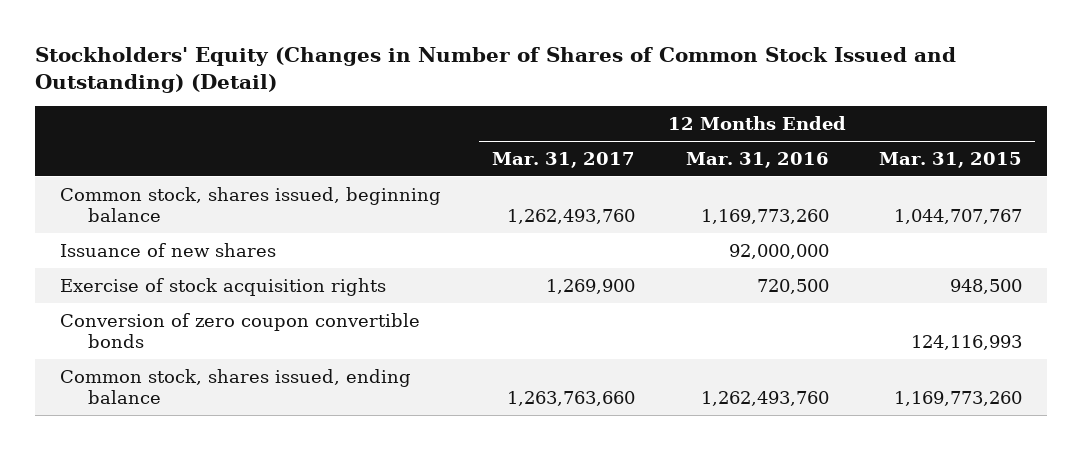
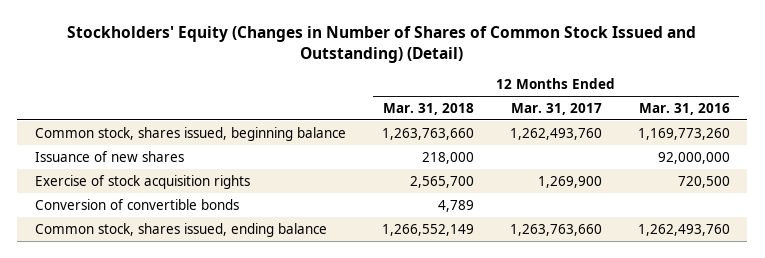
[879,151,1023,168] Mar. 31, 2015 -> none
none -> [382,102,474,115] Mar. 31, 2018
[60,312,421,348] Conversion of zero coupon convertible bonds -> [35,198,240,210] Conversion of convertible bonds

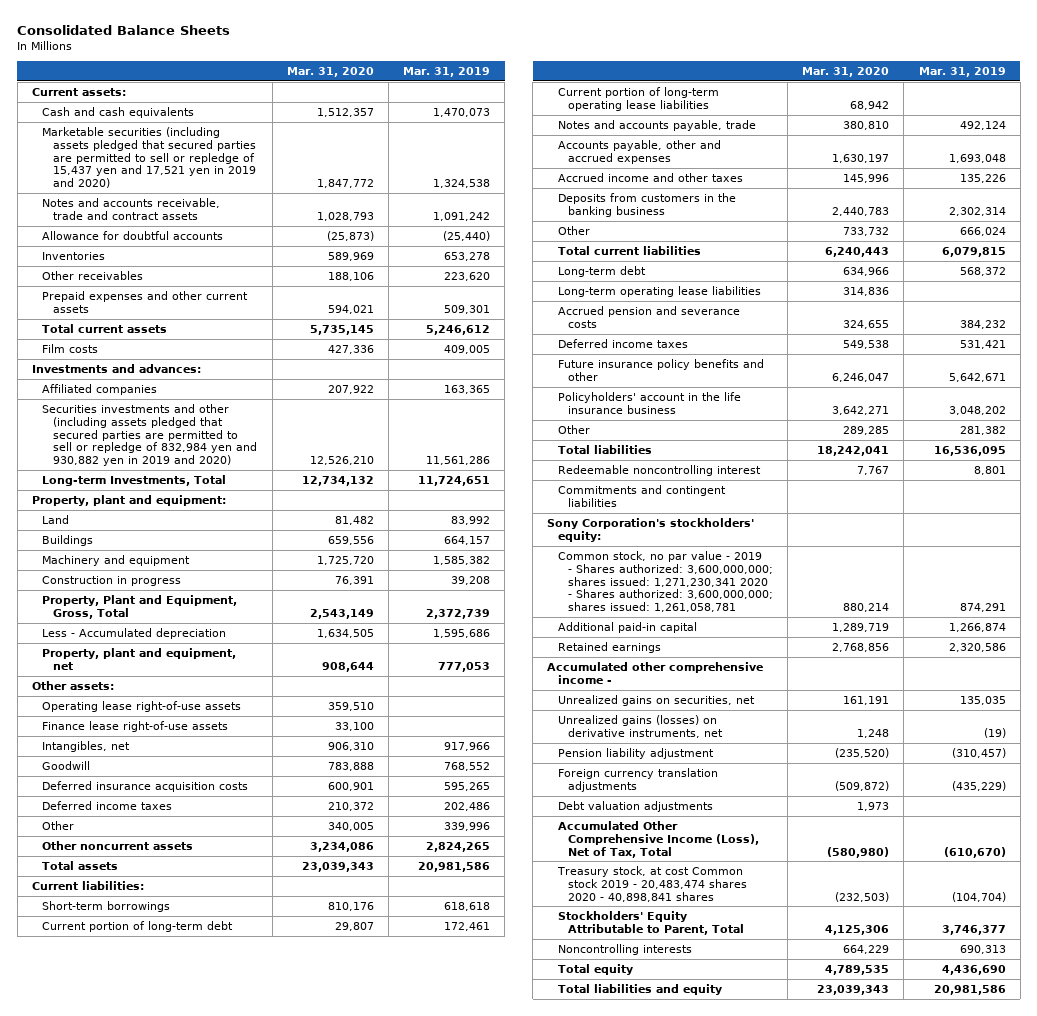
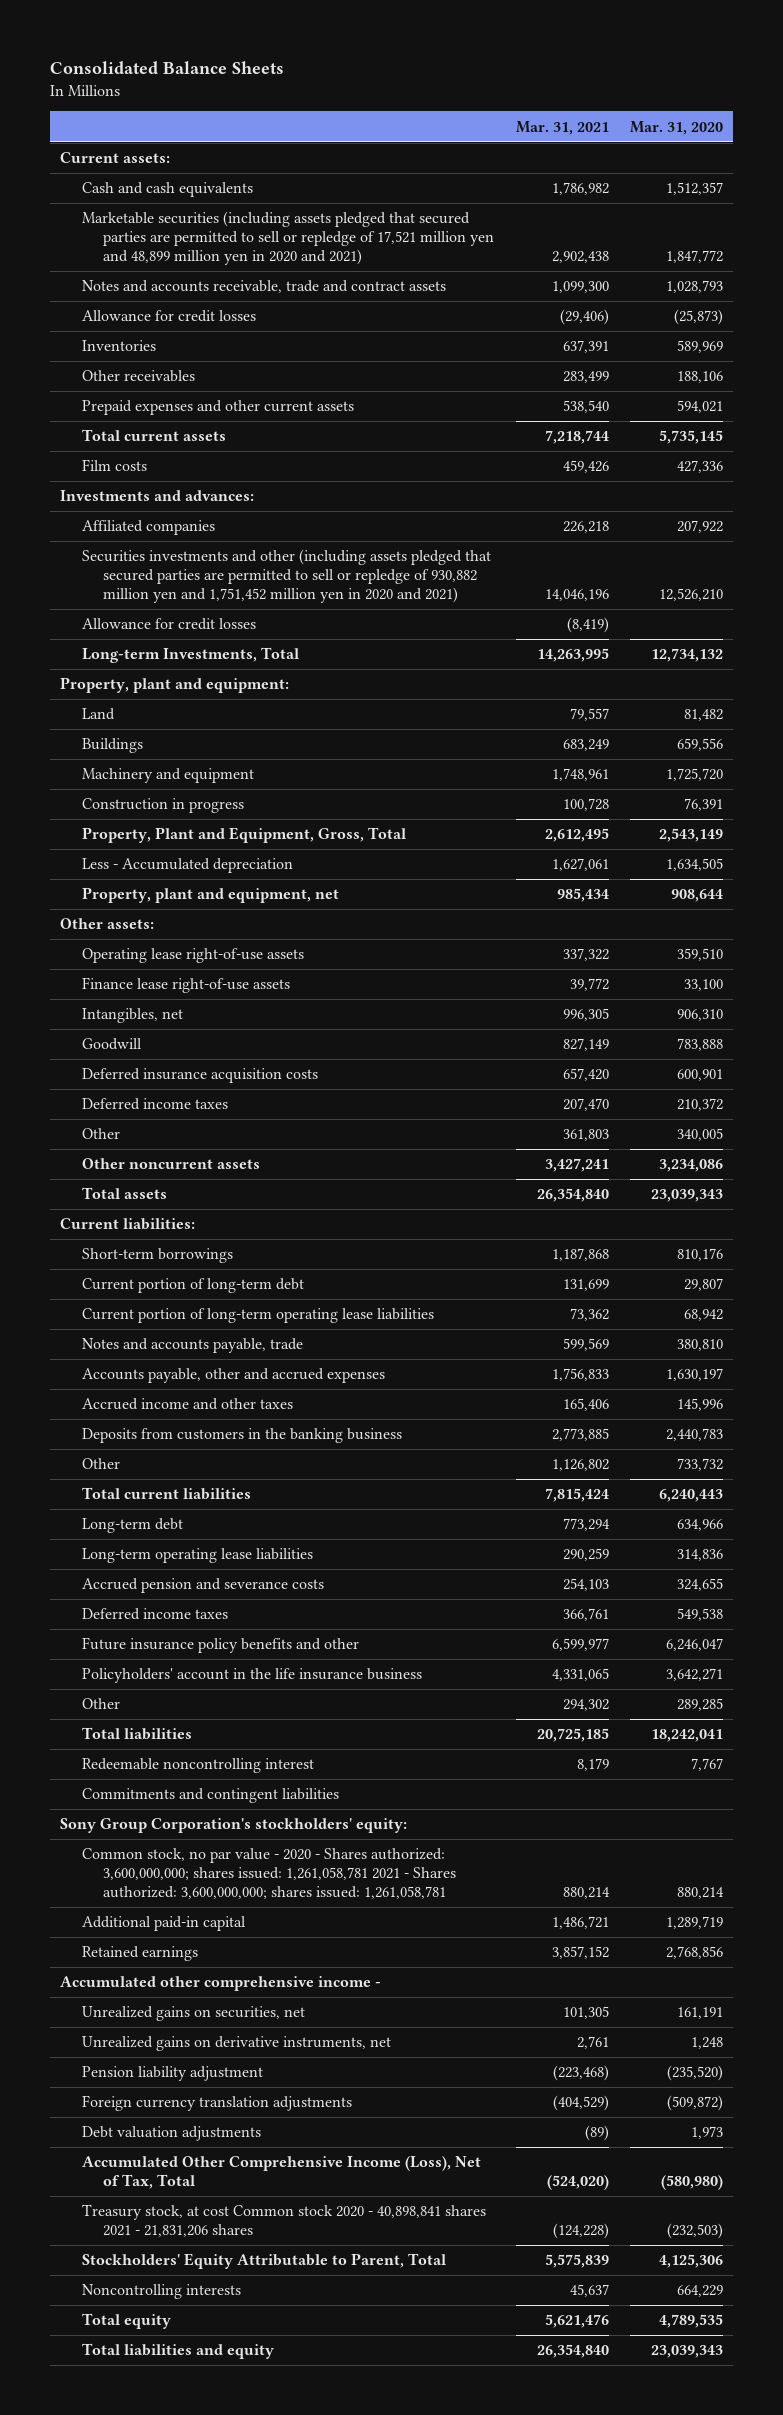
[403,66,491,77] Mar. 31, 2019 -> none
none -> [515,120,609,135] Mar. 31, 2021
[42,126,256,189] Marketable securities (including assets pledged that secured parties are permitted to sell or repledge of 15,437 yen and 17,521 yen in 2019 and 2020) -> [81,211,495,266] Marketable securities (including assets pledged that secured parties are permitted to sell or repledge of 17,521 million yen and 48,899 million yen in 2020 and 2021)
[42,230,224,240] Allowance for doubtful accounts -> [81,310,256,323] Allowance for credit losses
[42,403,257,467] Securities investments and other (including assets pledged that secured parties are permitted to sell or repledge of 832,984 yen and 930,882 yen in 2019 and 2020) -> [81,549,491,604] Securities investments and other (including assets pledged that secured parties are permitted to sell or repledge of 930,882 million yen and 1,751,452 million yen in 2020 and 2021)
none -> [81,618,256,631] Allowance for credit losses
[547,517,755,542] Sony Corporation's stockholders' equity: -> [60,1818,408,1834] Sony Group Corporation's stockholders' equity:
[557,550,774,613] Common stock, no par value - 2019 - Shares authorized: 3,600,000,000; shares issued: 1,271,230,341 2020 - Shares authorized: 3,600,000,000; shares issued: 1,261,058,781 -> [81,1848,457,1900] Common stock, no par value - 2020 - Shares authorized: 3,600,000,000; shares issued: 1,261,058,781 2021 - Shares authorized: 3,600,000,000; shares issued: 1,261,058,781
[557,714,724,738] Unrealized gains (losses) on derivative instruments, net -> [81,2036,391,2052] Unrealized gains on derivative instruments, net
[556,865,748,902] Treasury stock, at cost Common stock 2019 - 20,483,474 shares 2020 - 40,898,841 shares -> [81,2204,486,2238] Treasury stock, at cost Common stock 2020 - 40,898,841 shares 2021 - 21,831,206 shares

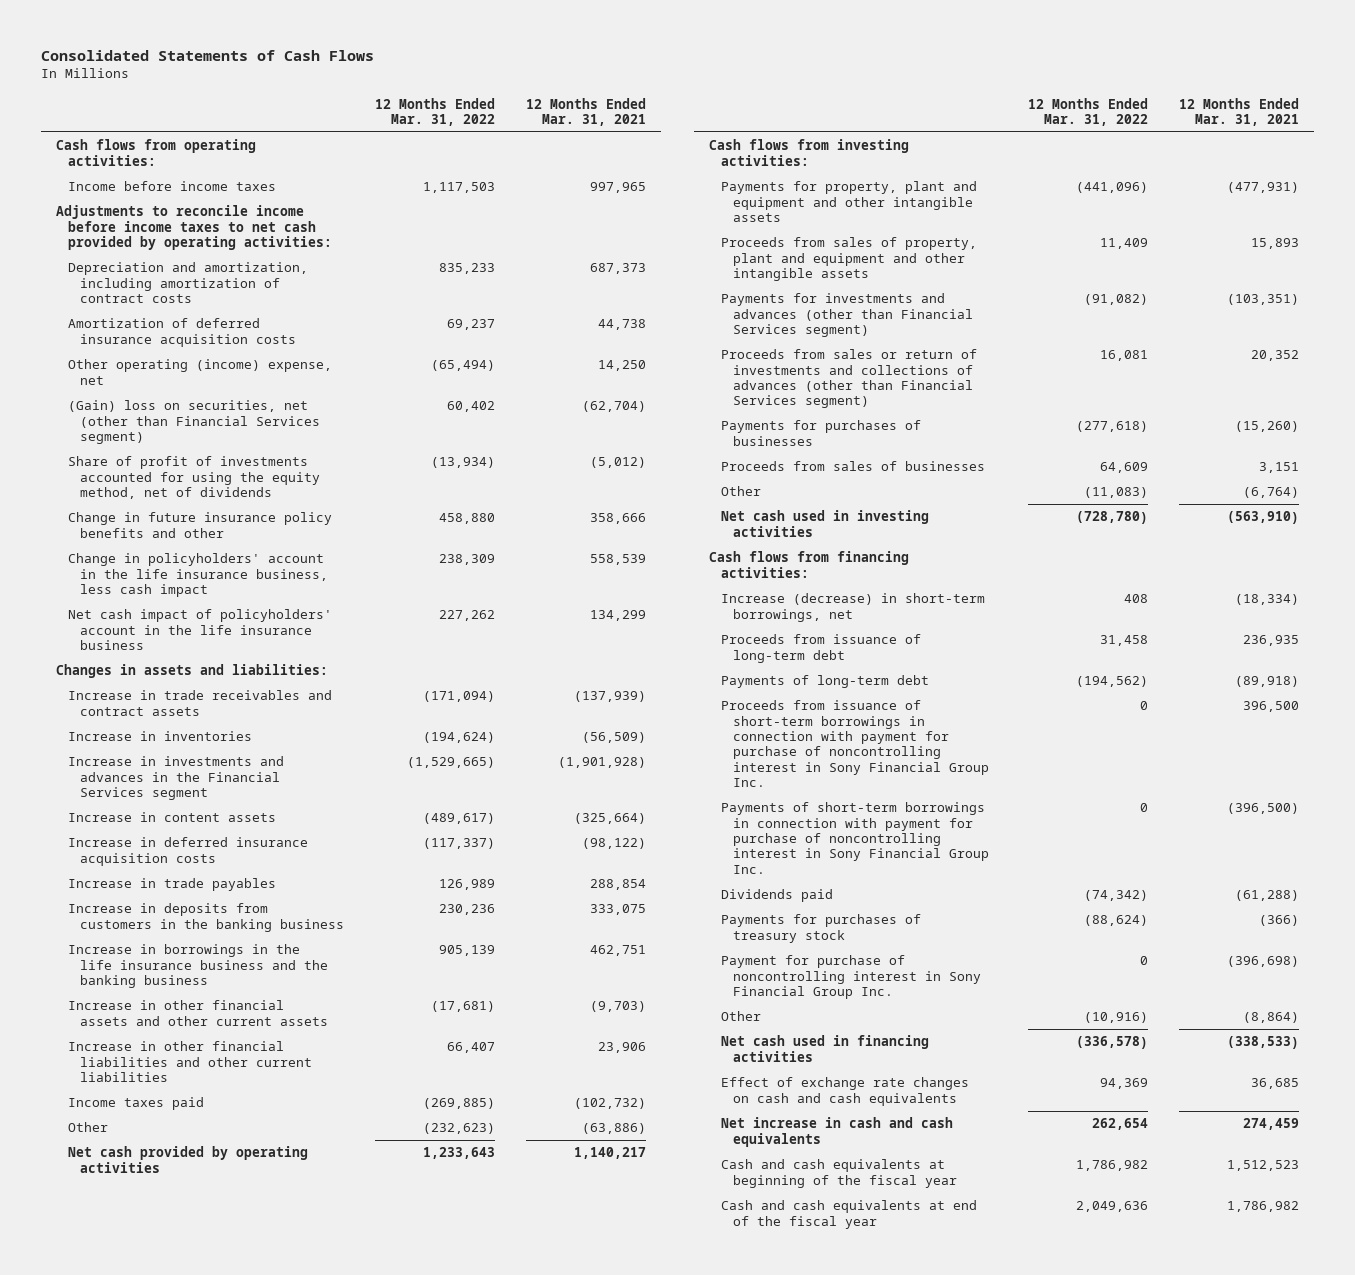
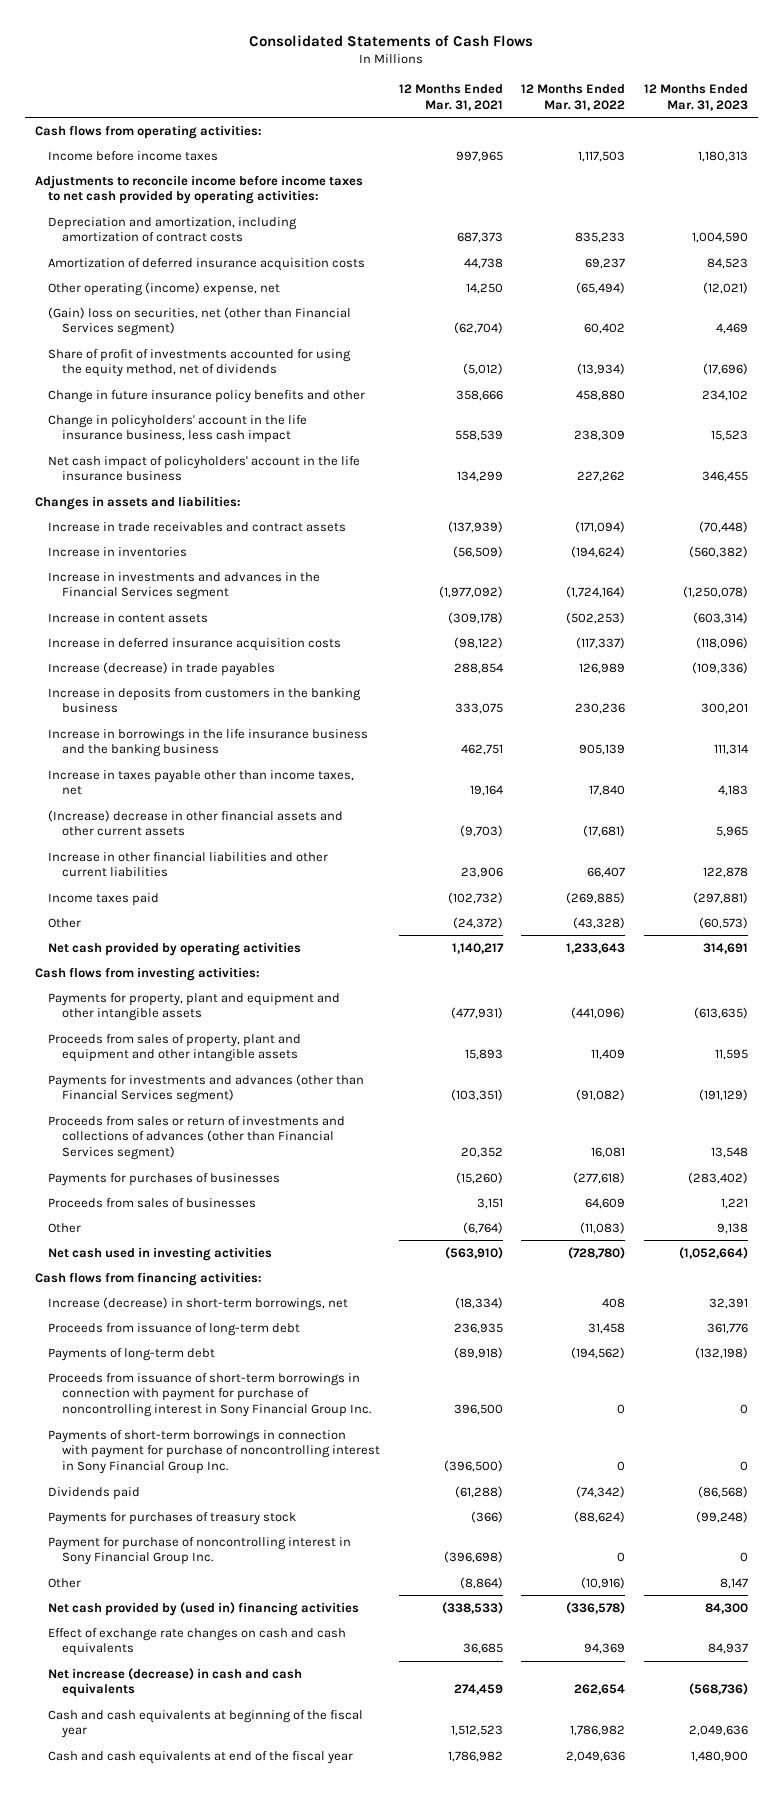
none -> [644,84,749,111] 12 Months Ended Mar. 31, 2023
[406,757,495,769] (1,529,665) -> [566,586,626,599] (1,724,164)
[557,757,646,769] (1,901,928) -> [438,586,503,599] (1,977,092)
[422,813,495,825] (489,617) -> [566,611,626,624] (502,253)
[573,813,646,825] (325,664) -> [447,611,503,624] (309,178)
[68,878,277,892] Increase in trade payables -> [48,661,276,676] Increase (decrease) in trade payables
none -> [48,769,355,796] Increase in taxes payable other than income taxes, net
[68,1000,328,1026] Increase in other financial assets and other current assets -> [48,809,344,837] (Increase) decrease in other financial assets and other current assets
[422,1123,495,1135] (232,623) -> [573,916,626,929] (43,328)
[581,1123,646,1135] (63,886) -> [452,916,503,929] (24,372)
[720,1035,929,1062] Net cash used in financing activities -> [48,1601,360,1616] Net cash provided by (used in) financing activities
[720,1117,953,1147] Net increase in cash and cash equivalents -> [48,1667,303,1698] Net increase (decrease) in cash and cash equivalents

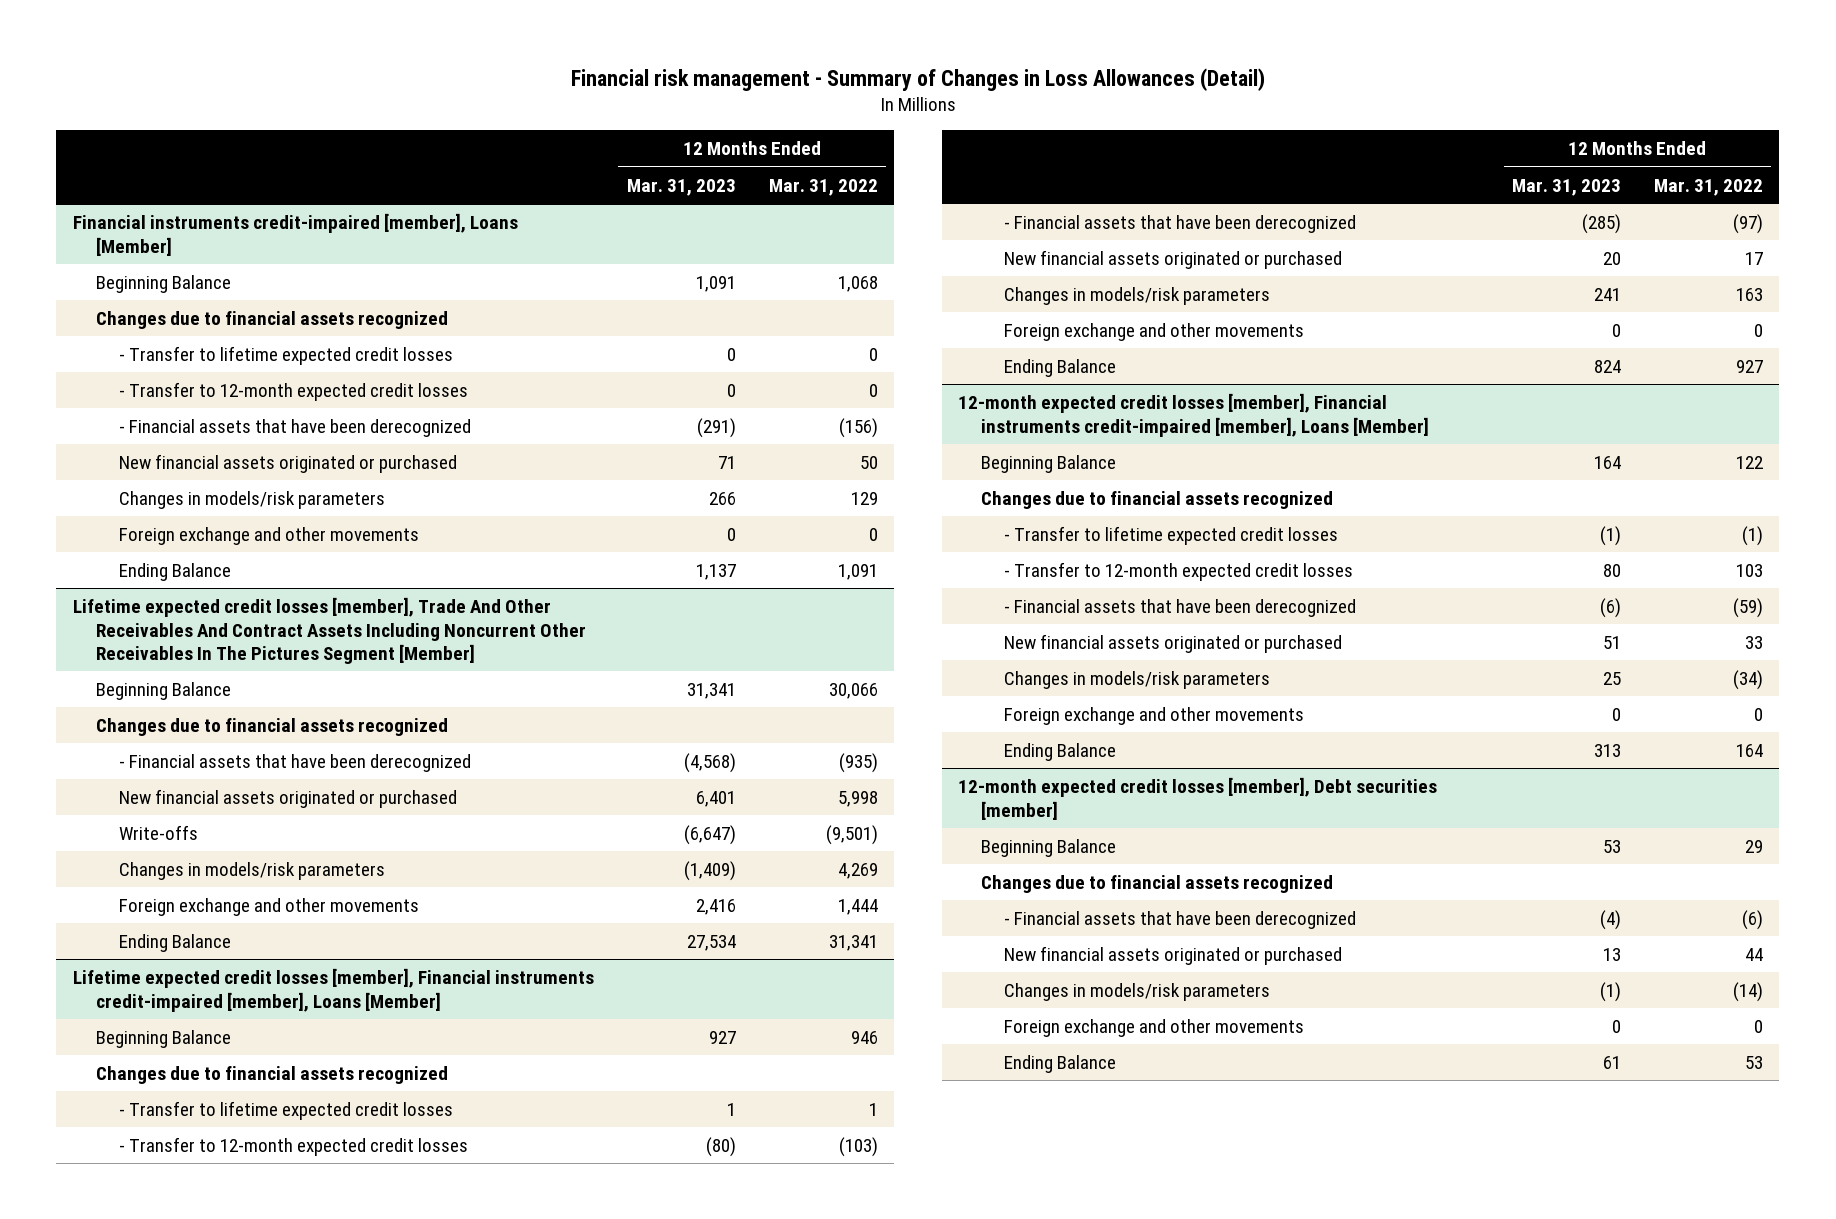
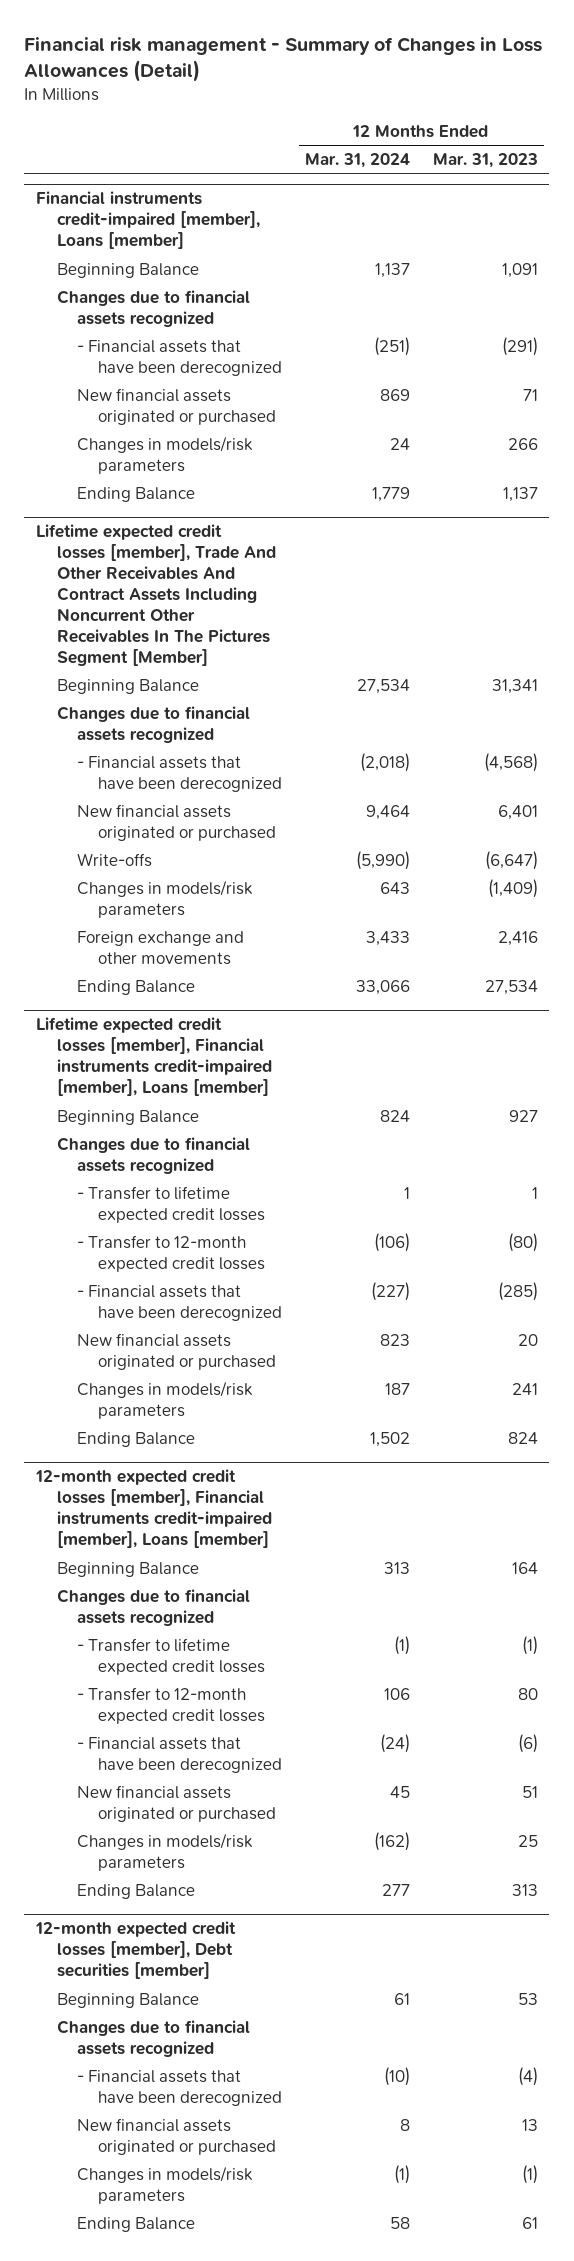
[768,178,878,196] Mar. 31, 2022 -> none
none -> [304,152,410,168] Mar. 31, 2024
[72,212,518,256] Financial instruments credit-impaired [member], Loans [Member] -> [35,191,260,250] Financial instruments credit-impaired [member], Loans [member]
[118,345,453,365] - Transfer to lifetime expected credit losses -> none
[118,381,468,401] - Transfer to 12-month expected credit losses -> none
[118,526,419,545] Foreign exchange and other movements -> none
[72,967,594,1012] Lifetime expected credit losses [member], Financial instruments credit-impaired [member], Loans [Member] -> [35,1017,272,1097] Lifetime expected credit losses [member], Financial instruments credit-impaired [member], Loans [member]
[1004,322,1305,341] Foreign exchange and other movements -> none
[958,392,1430,437] 12-month expected credit losses [member], Financial instruments credit-impaired [member], Loans [Member] -> [34,1469,272,1549] 12-month expected credit losses [member], Financial instruments credit-impaired [member], Loans [member]
[1004,706,1305,725] Foreign exchange and other movements -> none
[1004,1018,1305,1037] Foreign exchange and other movements -> none

